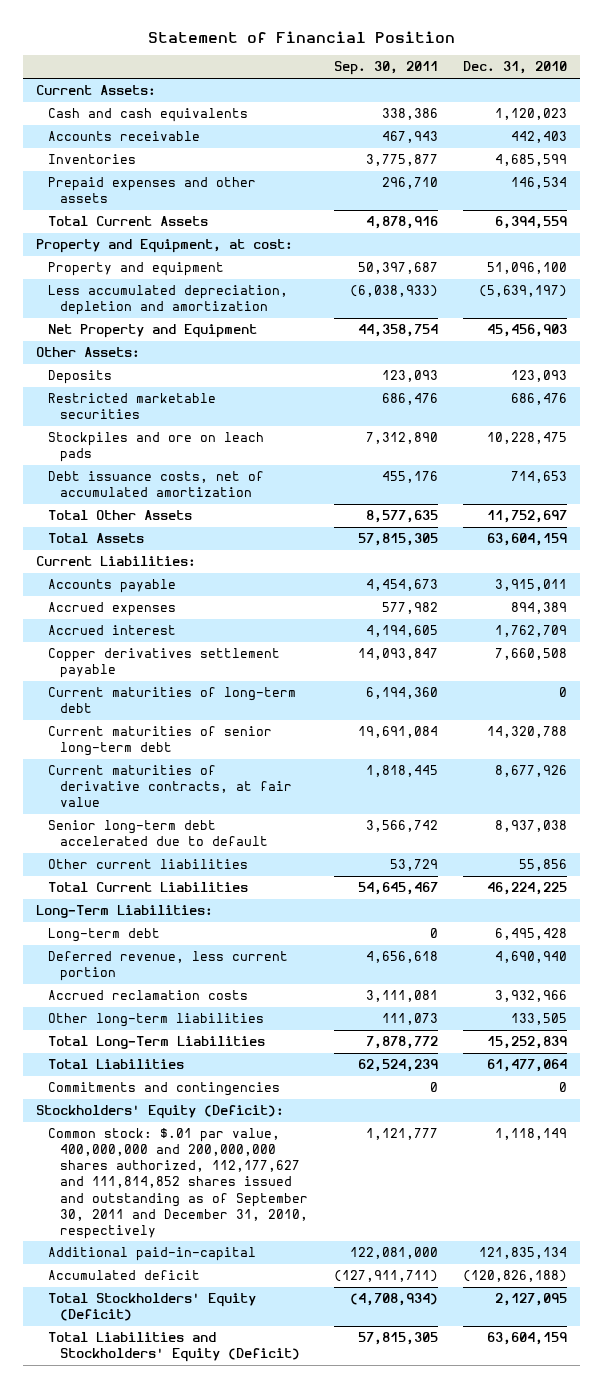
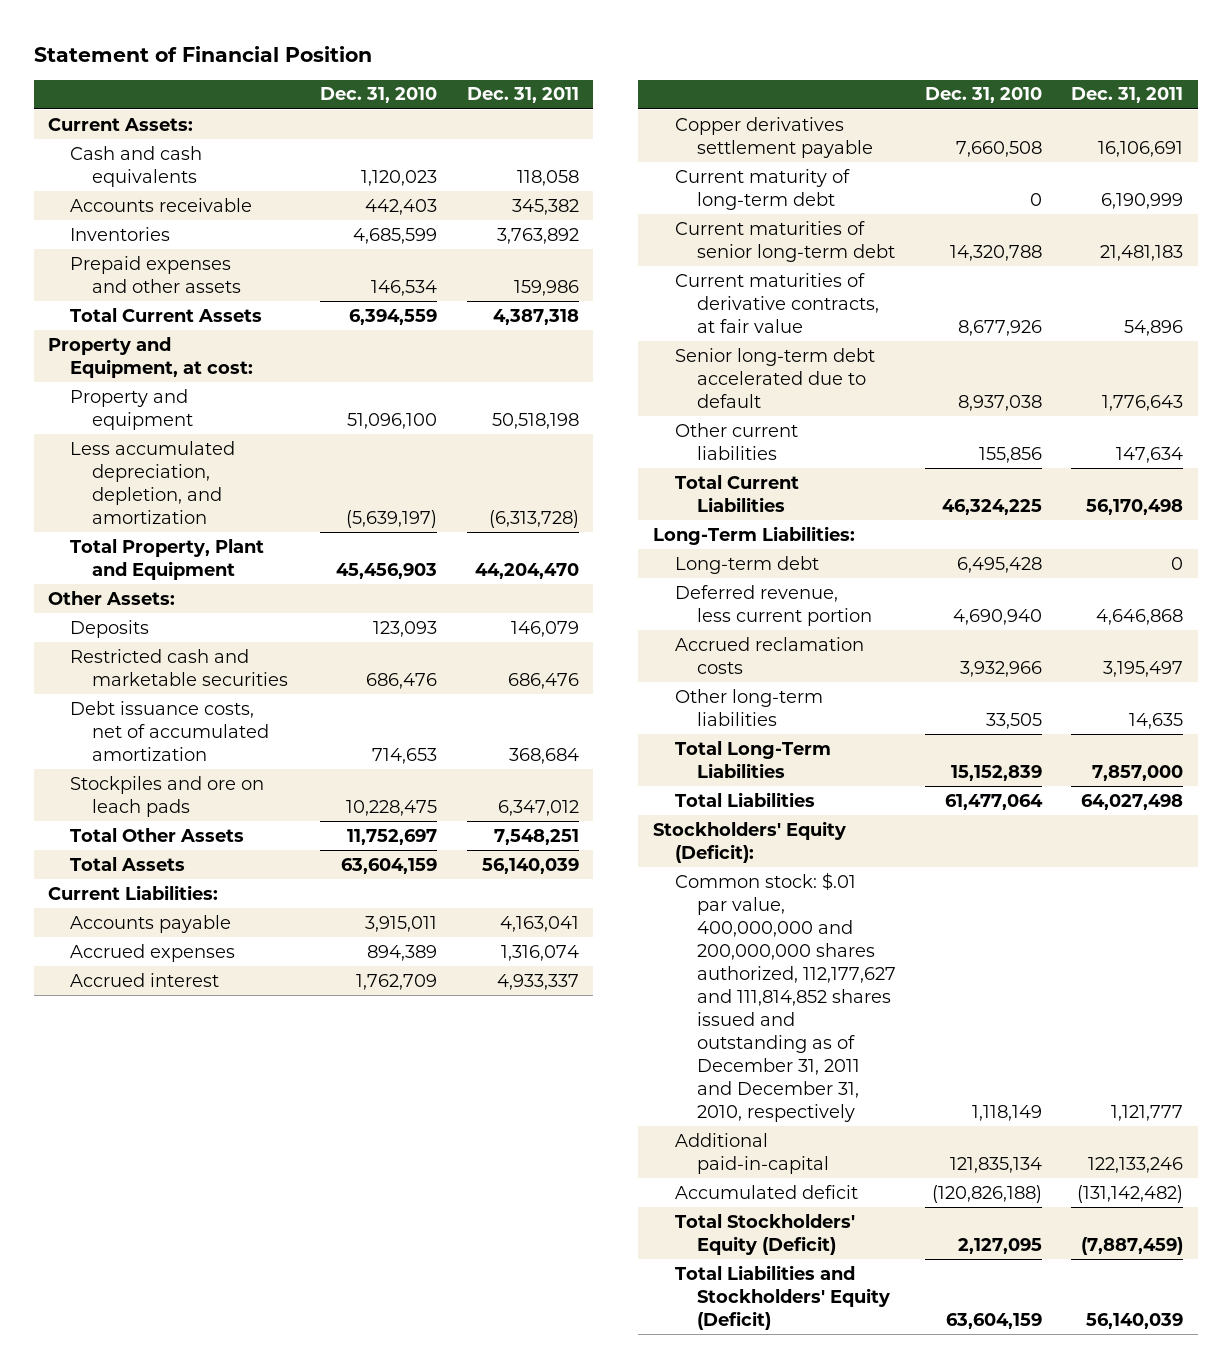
[333,61,438,76] Sep. 30, 2011 -> none
none -> [466,87,579,104] Dec. 31, 2011
[48,285,289,316] Less accumulated depreciation, depletion and amortization -> [70,440,236,524] Less accumulated depreciation, depletion, and amortization
[48,324,258,339] Net Property and Equipment -> [70,538,265,580] Total Property, Plant and Equipment
[48,393,217,420] Restricted marketable securities -> [70,648,289,686] Restricted cash and marketable securities
[48,432,265,463] Stockpiles and ore on leach pads -> [70,775,265,817] Stockpiles and ore on leach pads
[48,687,297,714] Current maturities of long-term debt -> [674,168,850,210] Current maturity of long-term debt
[519,859,568,872] 55,856 -> [978,446,1042,463] 155,856
[487,882,568,896] 46,224,225 -> [941,498,1042,515] 46,324,225
[511,1013,568,1026] 133,505 -> [985,712,1042,729] 33,505
[487,1036,568,1050] 15,252,839 -> [950,764,1042,781] 15,152,839
[48,1082,281,1097] Commitments and contingencies -> none
[48,1128,309,1239] Common stock: $.01 par value, 400,000,000 and 200,000,000 shares authorized, 112,177,627 and 111,814,852 shares issued and outstanding as of September 30, 2011 and December 31, 2010, respectively -> [674,871,896,1122] Common stock: $.01 par value, 400,000,000 and 200,000,000 shares authorized, 112,177,627 and 111,814,852 shares issued and outstanding as of December 31, 2011 and December 31, 2010, respectively

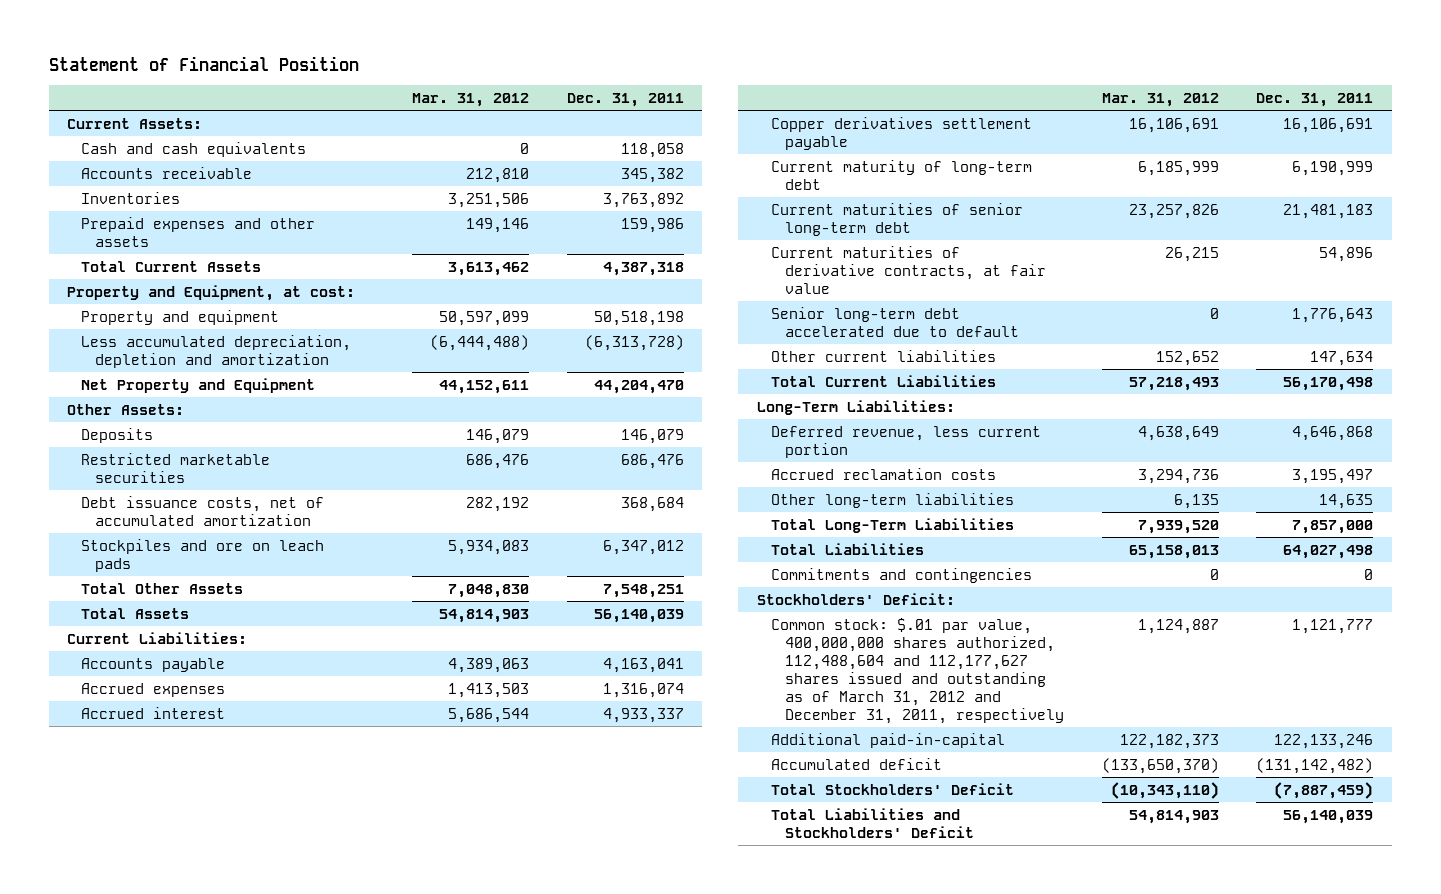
[320,87,438,104] Dec. 31, 2010 -> none
none -> [412,92,530,107] Mar. 31, 2012
[70,440,236,524] Less accumulated depreciation, depletion, and amortization -> [81,334,352,368] Less accumulated depreciation, depletion and amortization
[70,538,265,580] Total Property, Plant and Equipment -> [81,377,316,393] Net Property and Equipment
[70,648,289,686] Restricted cash and marketable securities -> [81,452,271,483] Restricted marketable securities
[674,555,819,574] Long-term debt -> none
none -> [770,567,1032,583] Commitments and contingencies
[652,820,846,863] Stockholders' Equity (Deficit): -> [756,592,955,605] Stockholders' Deficit:
[674,871,896,1122] Common stock: $.01 par value, 400,000,000 and 200,000,000 shares authorized, 112,177,627 and 111,814,852 shares issued and outstanding as of December 31, 2011 and December 31, 2010, respectively -> [770,617,1065,724] Common stock: $.01 par value, 400,000,000 shares authorized, 112,488,604 and 112,177,627 shares issued and outstanding as of March 31, 2012 and December 31, 2011, respectively
[674,1213,855,1255] Total Stockholders' Equity (Deficit) -> [770,782,1014,795] Total Stockholders' Deficit
[674,1264,890,1330] Total Liabilities and Stockholders' Equity (Deficit) -> [770,807,975,838] Total Liabilities and Stockholders' Deficit

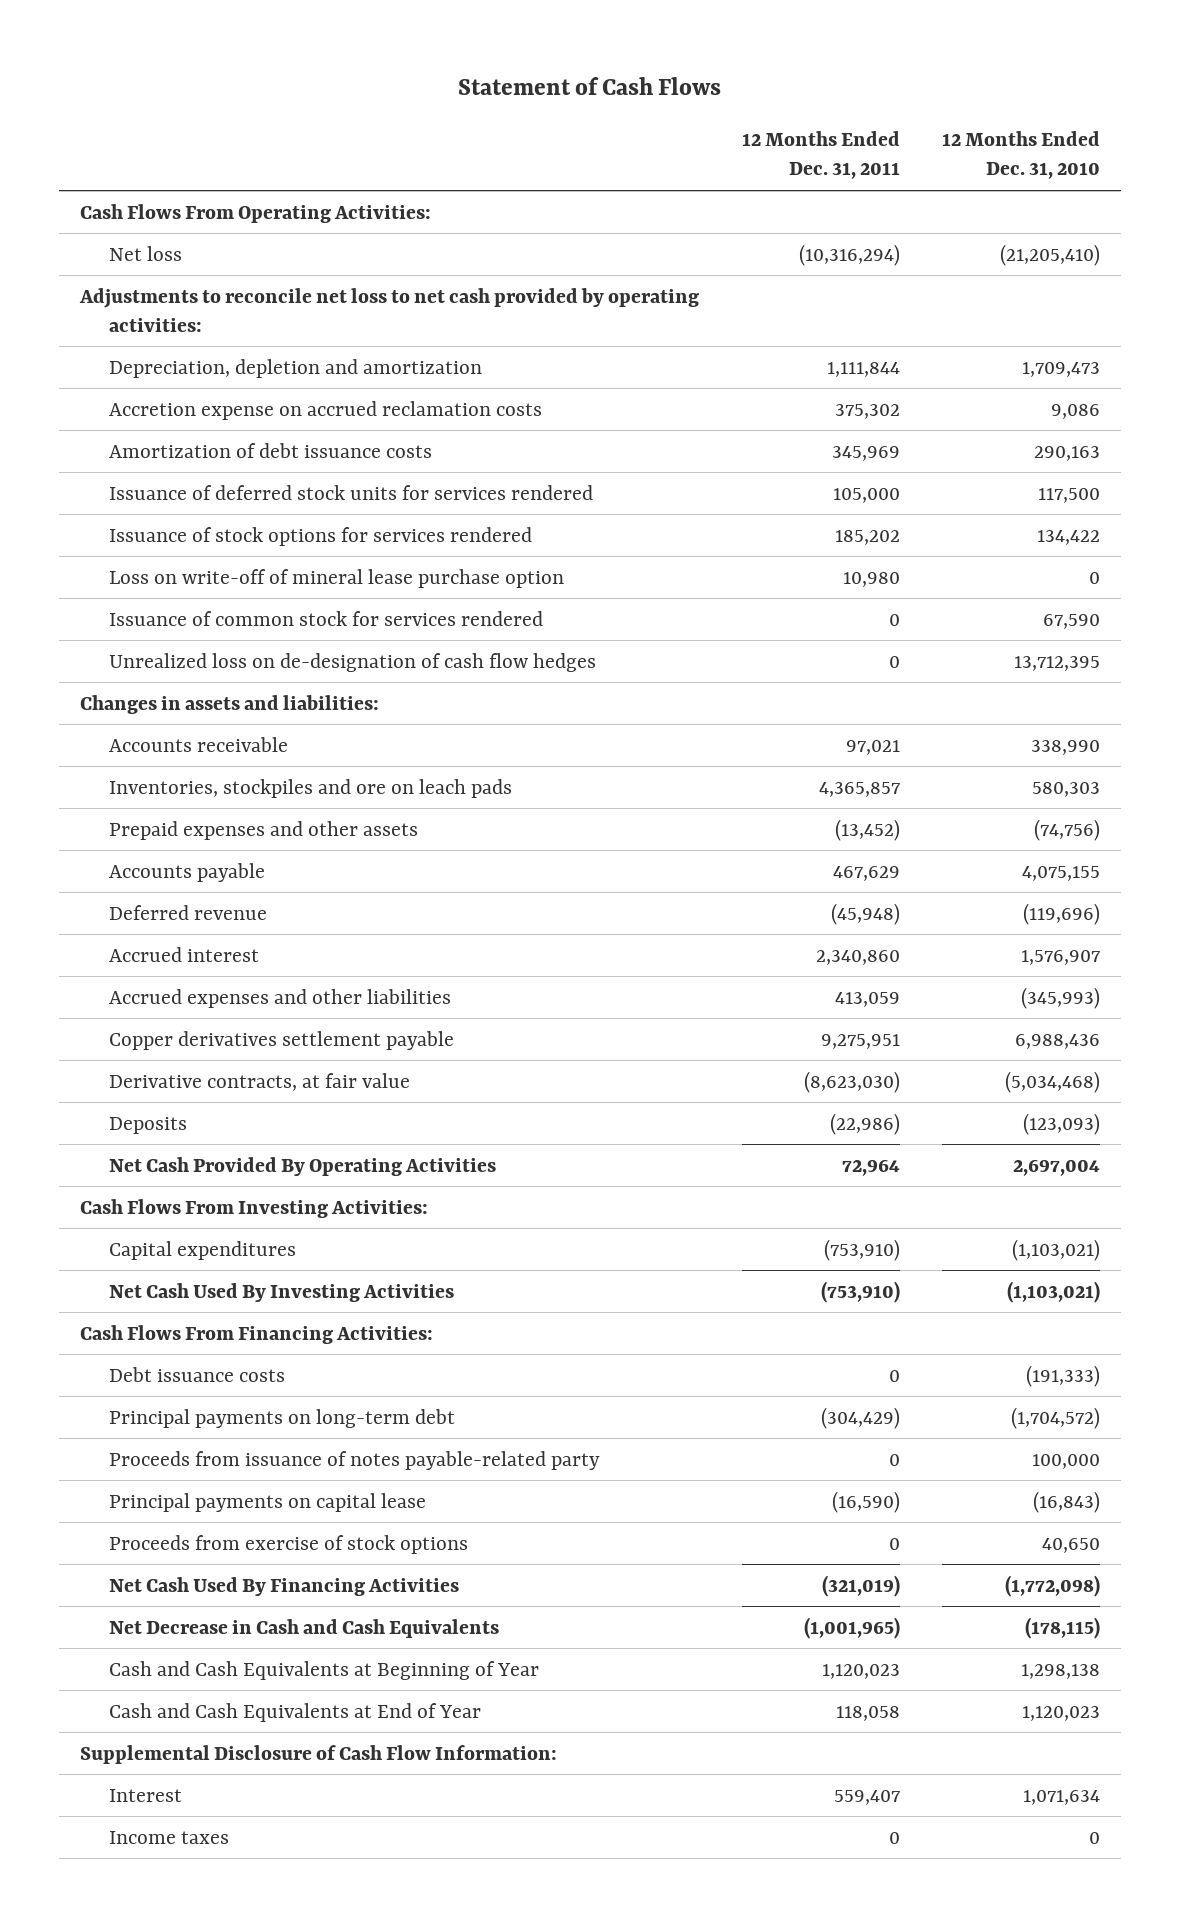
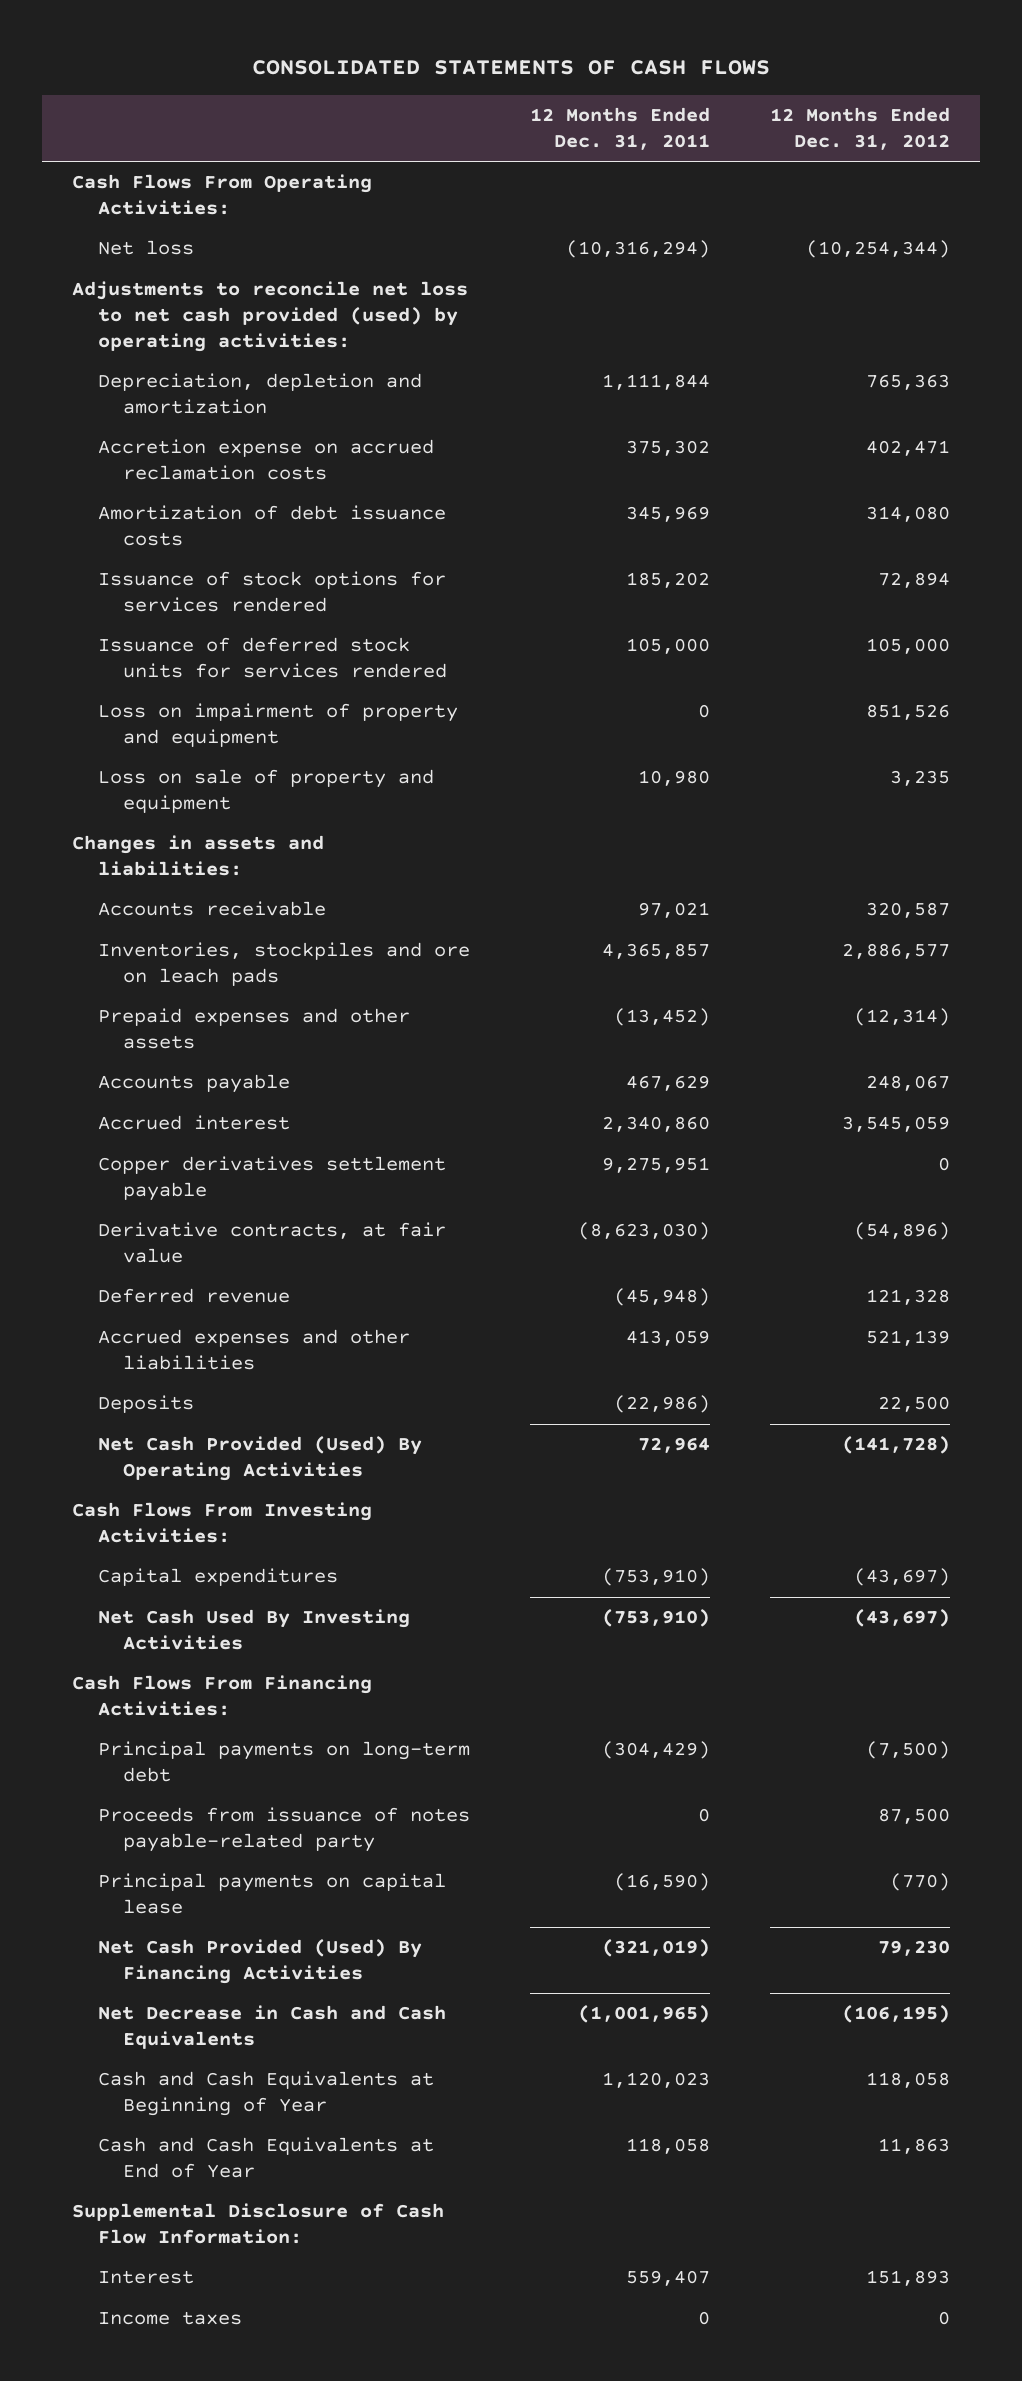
[458,77,722,96] Statement of Cash Flows -> [252,60,771,76] CONSOLIDATED STATEMENTS OF CASH FLOWS
[942,131,1101,180] 12 Months Ended Dec. 31, 2010 -> none
none -> [769,107,950,151] 12 Months Ended Dec. 31, 2012
[79,287,700,332] Adjustments to reconcile net loss to net cash provided by operating activities: -> [72,281,469,352] Adjustments to reconcile net loss to net cash provided (used) by operating activities:
[109,610,544,626] Issuance of common stock for services rendered -> none
[109,652,597,672] Unrealized loss on de-designation of cash flow hedges -> none
[109,484,594,500] Issuance of deferred stock units for services rendered -> [97,637,448,679] Issuance of deferred stock units for services rendered
none -> [97,703,458,748] Loss on impairment of property and equipment
[109,568,565,588] Loss on write-off of mineral lease purchase option -> [97,769,434,814] Loss on sale of property and equipment
[109,904,268,920] Deferred revenue -> [97,1288,290,1304] Deferred revenue
[109,988,452,1008] Accrued expenses and other liabilities -> [97,1329,410,1371] Accrued expenses and other liabilities
[109,1156,497,1176] Net Cash Provided By Operating Activities -> [97,1436,422,1482] Net Cash Provided (Used) By Operating Activities
[109,1366,286,1382] Debt issuance costs -> none
[109,1534,469,1554] Proceeds from exercise of stock options -> none
[109,1576,460,1596] Net Cash Used By Financing Activities -> [97,1939,422,1985] Net Cash Provided (Used) By Financing Activities

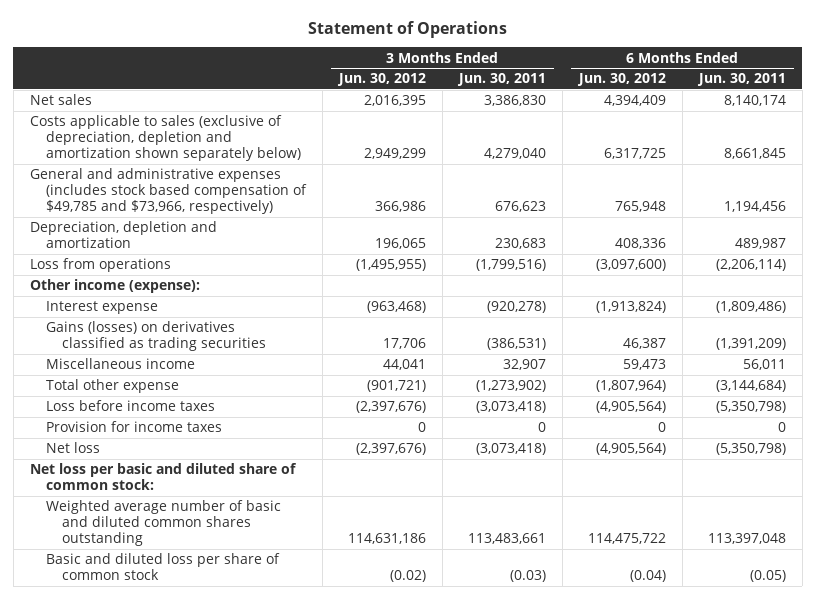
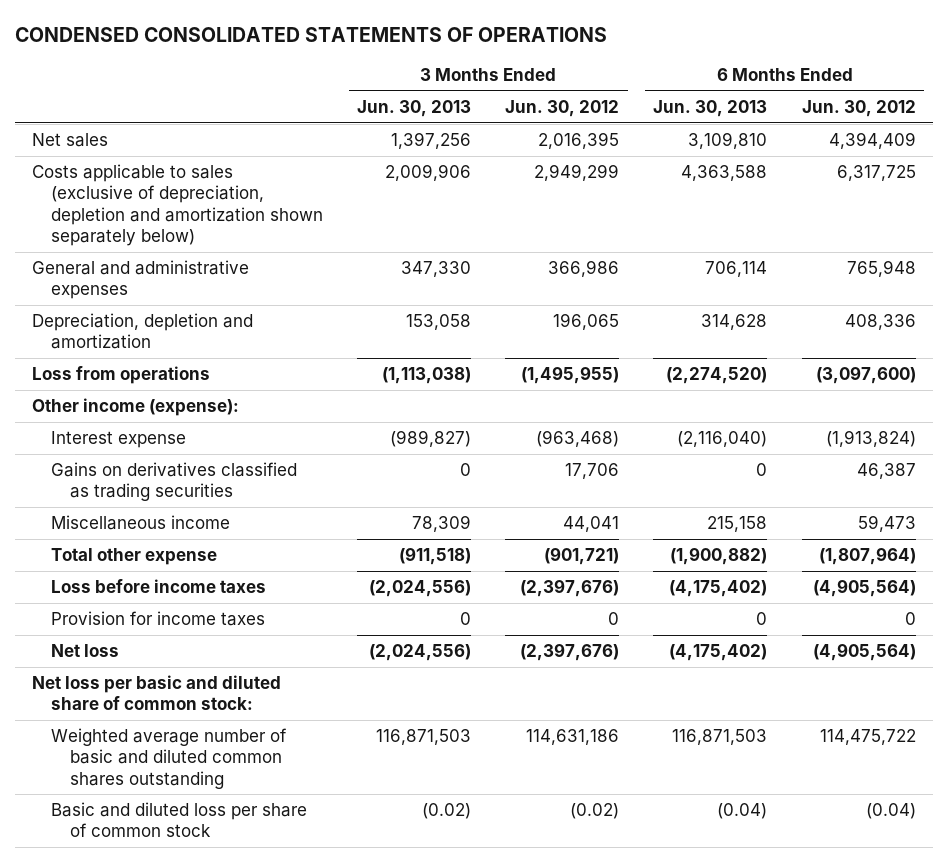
[307,21,507,39] Statement of Operations -> [15,26,608,42] CONDENSED CONSOLIDATED STATEMENTS OF OPERATIONS
[456,73,546,87] Jun. 30, 2011 -> none
[696,73,786,87] Jun. 30, 2011 -> none
none -> [357,100,472,118] Jun. 30, 2013
none -> [653,100,768,118] Jun. 30, 2013
[29,168,308,215] General and administrative expenses (includes stock based compensation of $49,785 and $73,966, respectively) -> [32,260,250,300] General and administrative expenses
[46,321,267,352] Gains (losses) on derivatives classified as trading securities -> [51,462,298,502] Gains on derivatives classified as trading securities

